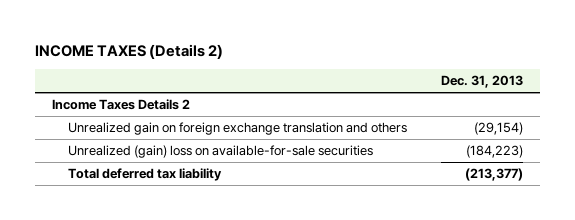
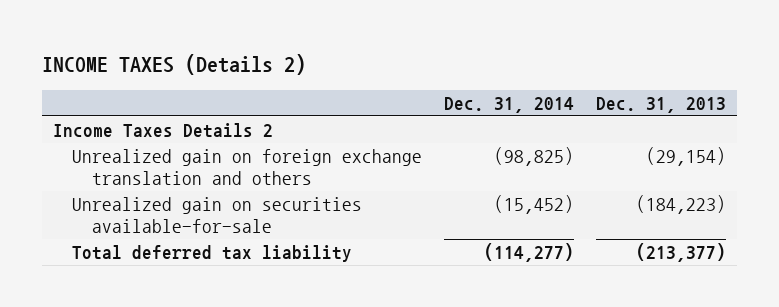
none -> [444,96,575,113] Dec. 31, 2014
[68,145,374,159] Unrealized (gain) loss on available-for-sale securities -> [72,197,363,233] Unrealized gain on securities available-for-sale

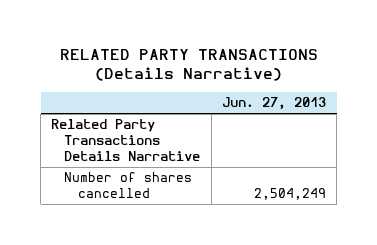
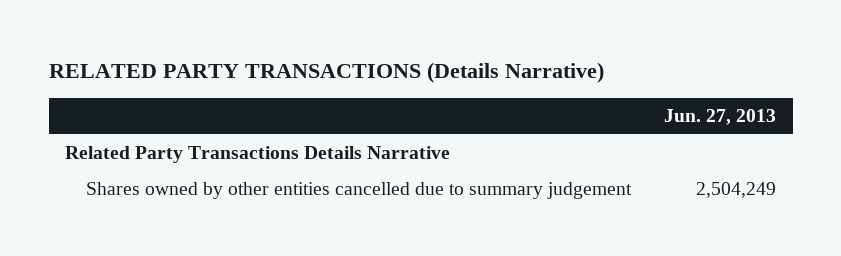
[64,172,193,199] Number of shares cancelled -> [86,182,633,200] Shares owned by other entities cancelled due to summary judgement

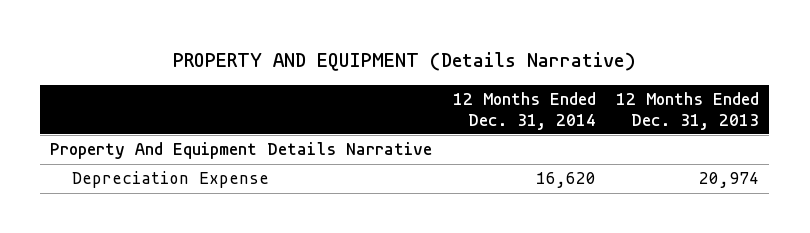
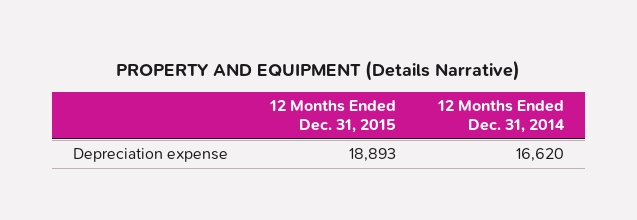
[616,92,760,130] 12 Months Ended Dec. 31, 2013 -> none
none -> [268,100,396,134] 12 Months Ended Dec. 31, 2015
[50,142,433,160] Property And Equipment Details Narrative -> none
[71,171,269,189] Depreciation Expense -> [72,148,228,163] Depreciation expense

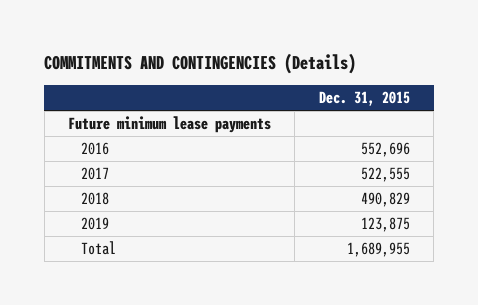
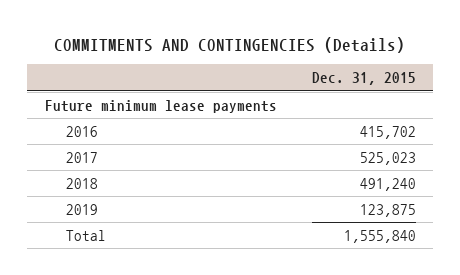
[360,142,410,158] 552,696 -> [359,125,416,139] 415,702
[360,167,410,183] 522,555 -> [359,151,416,165] 525,023
[360,192,410,208] 490,829 -> [359,177,416,191] 491,240
[346,242,410,258] 1,689,955 -> [343,229,416,243] 1,555,840

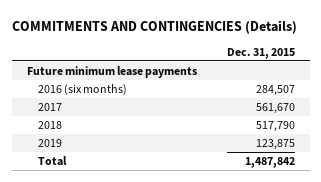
[65,125,98,137] 2016 -> [37,84,127,96] 2016 (six months)
[359,125,416,139] 415,702 -> [255,85,295,97] 284,507
[359,151,416,165] 525,023 -> [255,103,295,115] 561,670
[359,177,416,191] 491,240 -> [255,121,295,133] 517,790
[343,229,416,243] 1,555,840 -> [244,157,295,169] 1,487,842

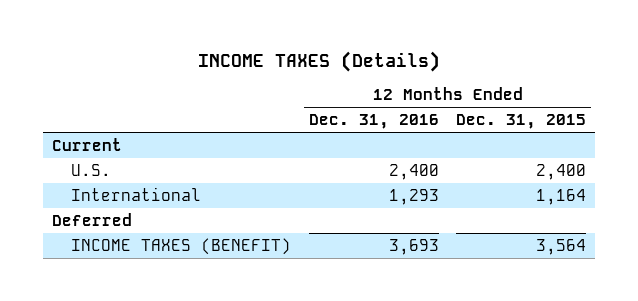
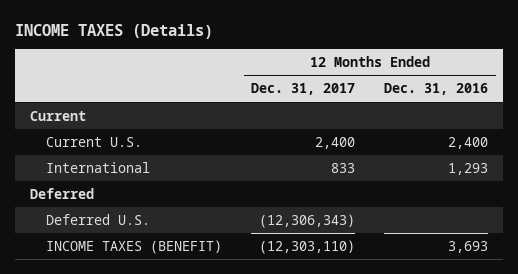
[456,114,587,130] Dec. 31, 2015 -> none
none -> [251,83,356,96] Dec. 31, 2017
[71,163,112,176] U.S. -> [45,136,142,147] Current U.S.
none -> [45,213,150,225] Deferred U.S.

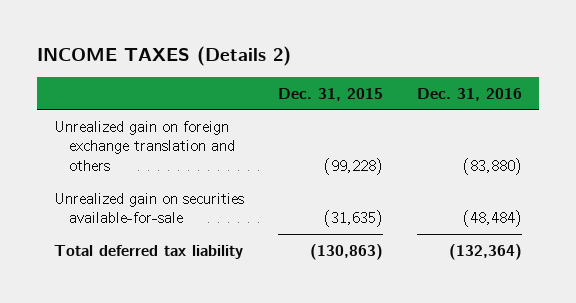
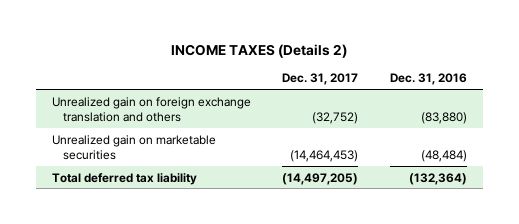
[278,87,384,101] Dec. 31, 2015 -> none
none -> [282,73,359,86] Dec. 31, 2017
[53,192,244,224] Unrealized gain on securities available-for-sale -> [51,134,216,161] Unrealized gain on marketable securities

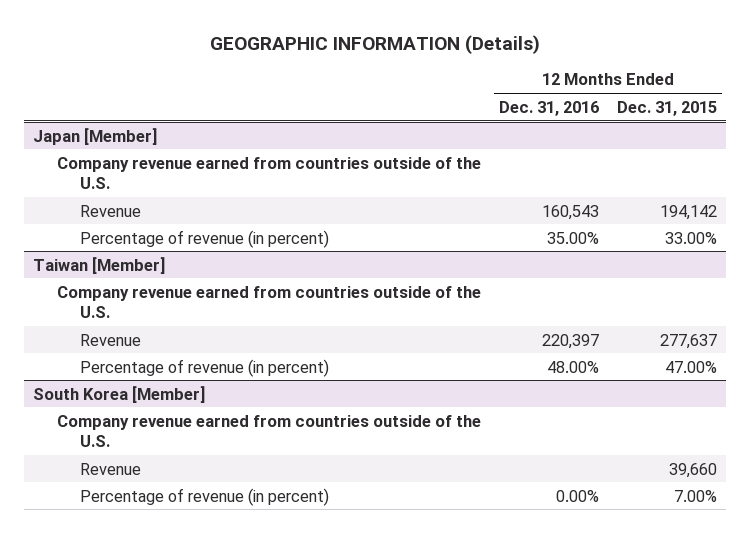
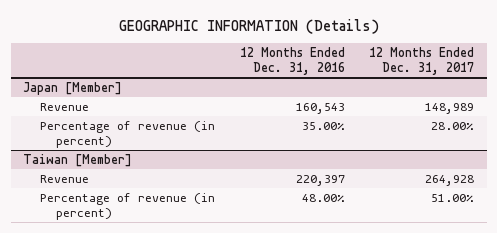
[617,100,718,116] Dec. 31, 2015 -> none
none -> [369,47,475,76] 12 Months Ended Dec. 31, 2017
[56,156,481,189] Company revenue earned from countries outside of the U.S. -> none
[56,285,481,318] Company revenue earned from countries outside of the U.S. -> none
[33,385,207,403] South Korea [Member] -> none
[56,414,481,447] Company revenue earned from countries outside of the U.S. -> none
[80,462,142,475] Revenue -> none
[80,487,330,506] Percentage of revenue (in percent) -> none

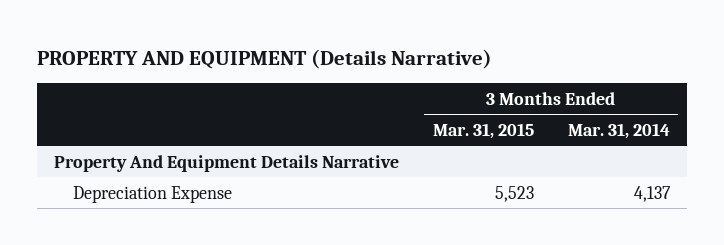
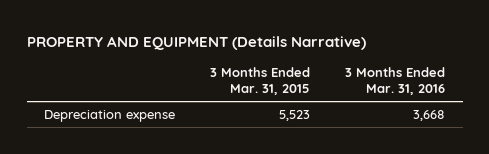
[567,122,670,139] Mar. 31, 2014 -> none
none -> [345,67,446,96] 3 Months Ended Mar. 31, 2016
[53,154,399,172] Property And Equipment Details Narrative -> none
[72,185,232,203] Depreciation Expense -> [44,110,176,123] Depreciation expense

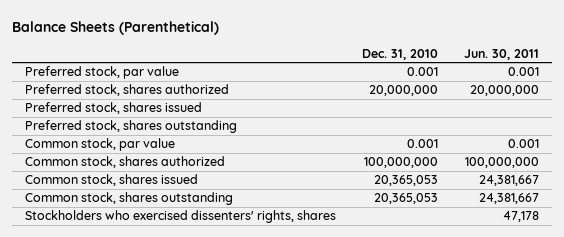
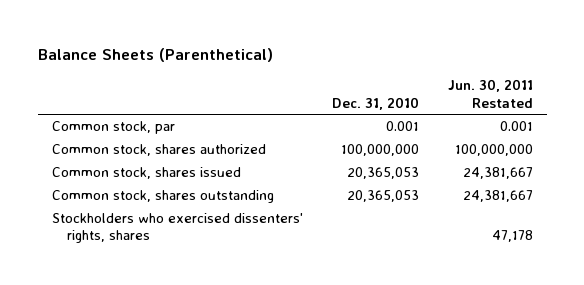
[463,48,539,60] Jun. 30, 2011 -> none
none -> [447,79,533,108] Jun. 30, 2011 Restated
[25,66,180,80] Preferred stock, par value -> none
[25,84,230,97] Preferred stock, shares authorized -> none
[25,102,203,115] Preferred stock, shares issued -> none
[25,120,238,134] Preferred stock, shares outstanding -> none
[25,138,176,152] Common stock, par value -> [51,121,175,135] Common stock, par

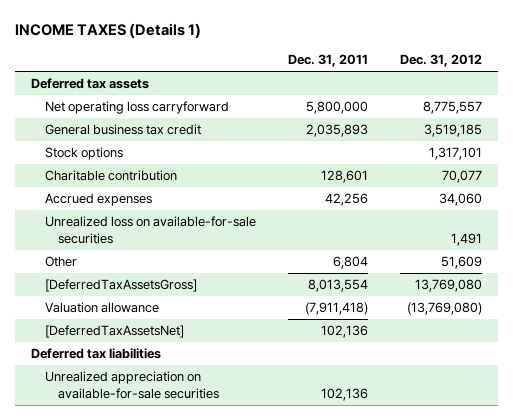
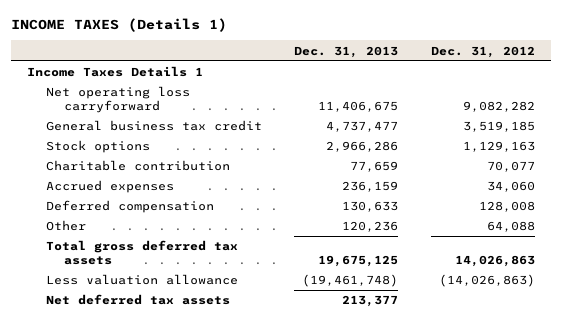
[288,54,369,68] Dec. 31, 2011 -> none
none -> [294,45,399,58] Dec. 31, 2013
[31,78,150,90] Deferred tax assets -> none
none -> [27,66,204,78] Income Taxes Details 1
[423,101,483,115] 8,775,557 -> [463,101,536,113] 9,082,282
[429,147,483,161] 1,317,101 -> [463,141,536,153] 1,129,163
[44,216,256,244] Unrealized loss on available-for-sale securities -> none
[44,279,197,293] [DeferredTaxAssetsGross] -> none
[31,348,162,360] Deferred tax liabilities -> none
[44,371,220,399] Unrealized appreciation on available-for-sale securities -> none
none -> [45,200,214,214] Deferred compensation
[441,256,483,270] 51,609 -> [487,221,536,233] 64,088
none -> [45,240,238,266] Total gross deferred tax assets
[44,302,159,314] Valuation allowance -> [45,274,238,286] Less valuation allowance
[407,302,483,316] (13,769,080) -> [439,274,536,288] (14,026,863)
[44,325,184,339] [DeferredTaxAssetsNet] -> [45,294,230,306] Net deferred tax assets

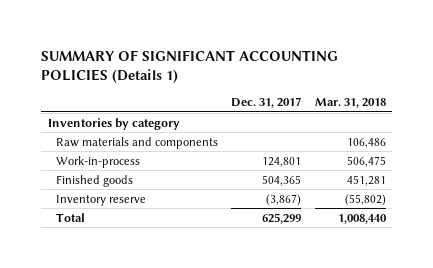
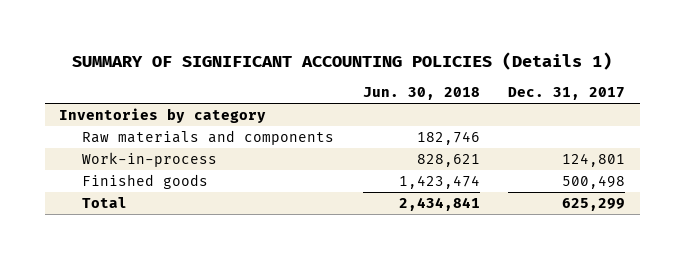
[314,98,386,109] Mar. 31, 2018 -> none
none -> [362,87,480,101] Jun. 30, 2018
[56,194,147,206] Inventory reserve -> none
[262,174,302,186] 504,365 -> [562,175,626,190] 500,498

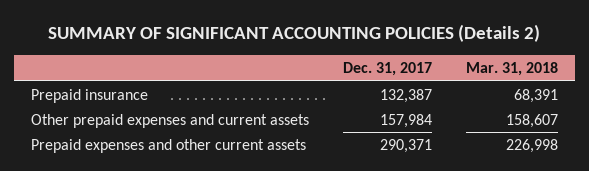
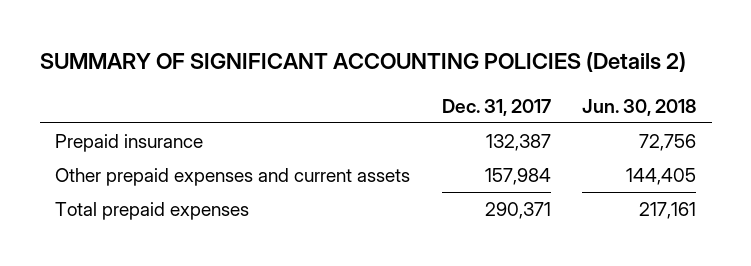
[465,62,558,77] Mar. 31, 2018 -> none
none -> [582,98,697,116] Jun. 30, 2018
[30,138,306,153] Prepaid expenses and other current assets -> [55,202,250,221] Total prepaid expenses

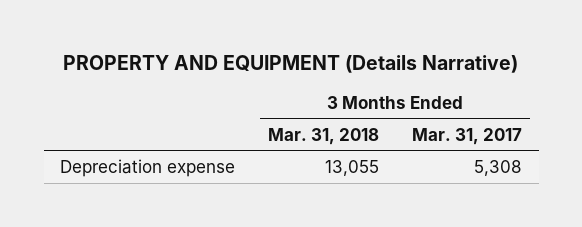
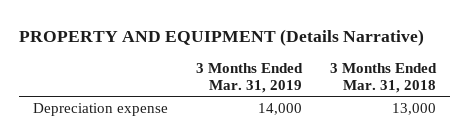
[412,127,523,145] Mar. 31, 2017 -> none
none -> [196,63,304,94] 3 Months Ended Mar. 31, 2019
[325,160,380,177] 13,055 -> [392,102,437,115] 13,000

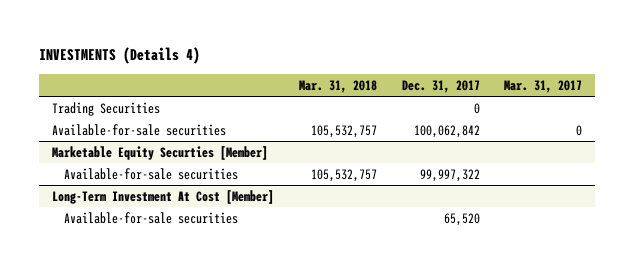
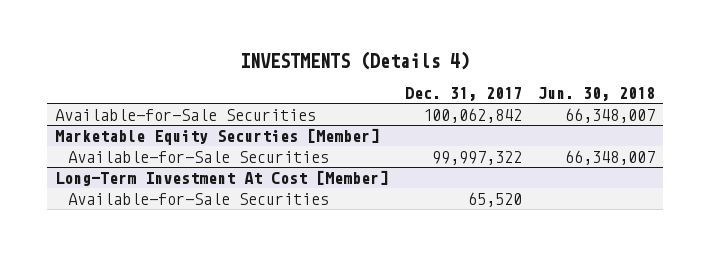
[298,79,377,93] Mar. 31, 2018 -> none
[504,79,583,93] Mar. 31, 2017 -> none
none -> [538,86,656,101] Jun. 30, 2018
[51,101,160,116] Trading Securities -> none
[51,123,226,136] Available-for-sale securities -> [55,108,317,121] Available-for-Sale Securities
[63,167,238,180] Available-for-sale securities -> [67,150,329,163] Available-for-Sale Securities
[63,211,238,224] Available-for-sale securities -> [67,192,329,205] Available-for-Sale Securities

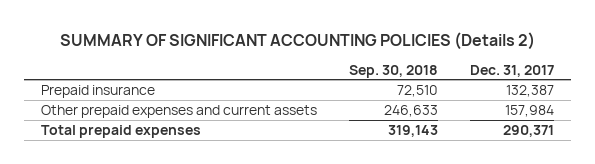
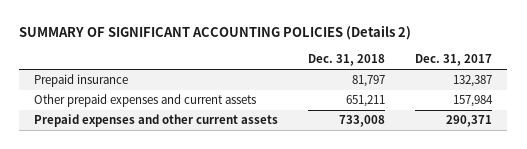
[349,64,439,78] Sep. 30, 2018 -> none
none -> [308,53,386,66] Dec. 31, 2018
[40,124,201,138] Total prepaid expenses -> [34,114,279,128] Prepaid expenses and other current assets

